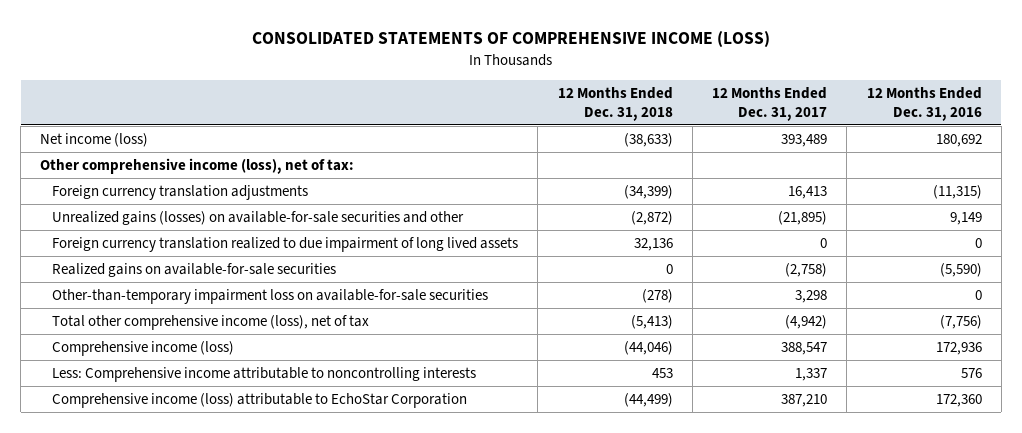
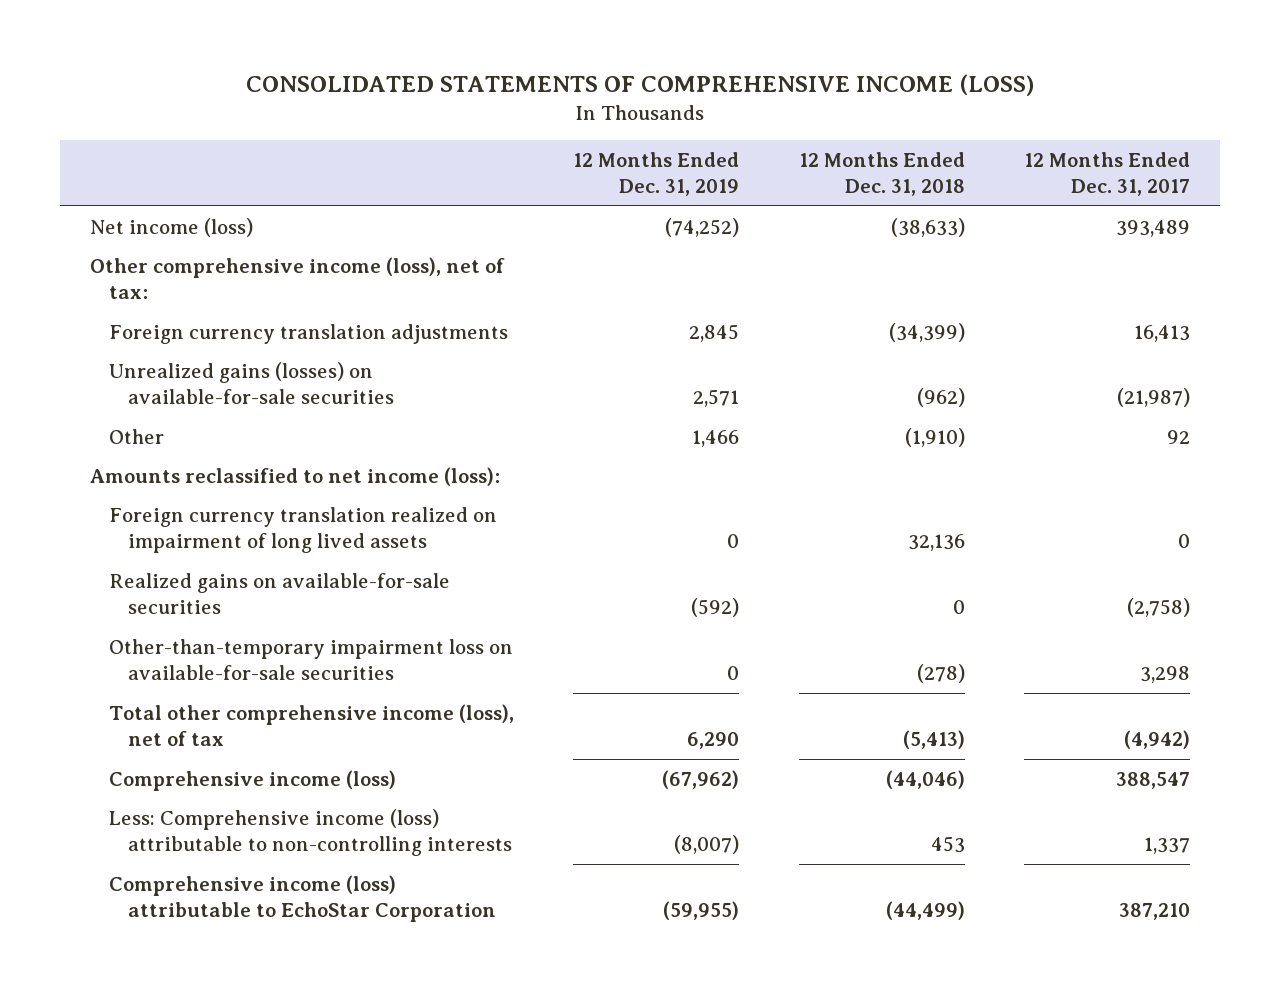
[866,86,982,121] 12 Months Ended Dec. 31, 2016 -> none
none -> [573,151,740,197] 12 Months Ended Dec. 31, 2019
[52,210,465,225] Unrealized gains (losses) on available-for-sale securities and other -> [108,361,394,405] Unrealized gains (losses) on available-for-sale securities
[630,210,673,225] (2,872) -> [916,388,965,408] (962)
[778,210,828,225] (21,895) -> [1117,388,1191,408] (21,987)
none -> [108,428,164,444] Other
none -> [89,466,500,486] Amounts reclassified to net income (loss):
[52,236,519,252] Foreign currency translation realized to due impairment of long lived assets -> [108,506,497,554] Foreign currency translation realized on impairment of long lived assets
[52,366,477,382] Less: Comprehensive income attributable to noncontrolling interests -> [108,808,512,857] Less: Comprehensive income (loss) attributable to non-controlling interests

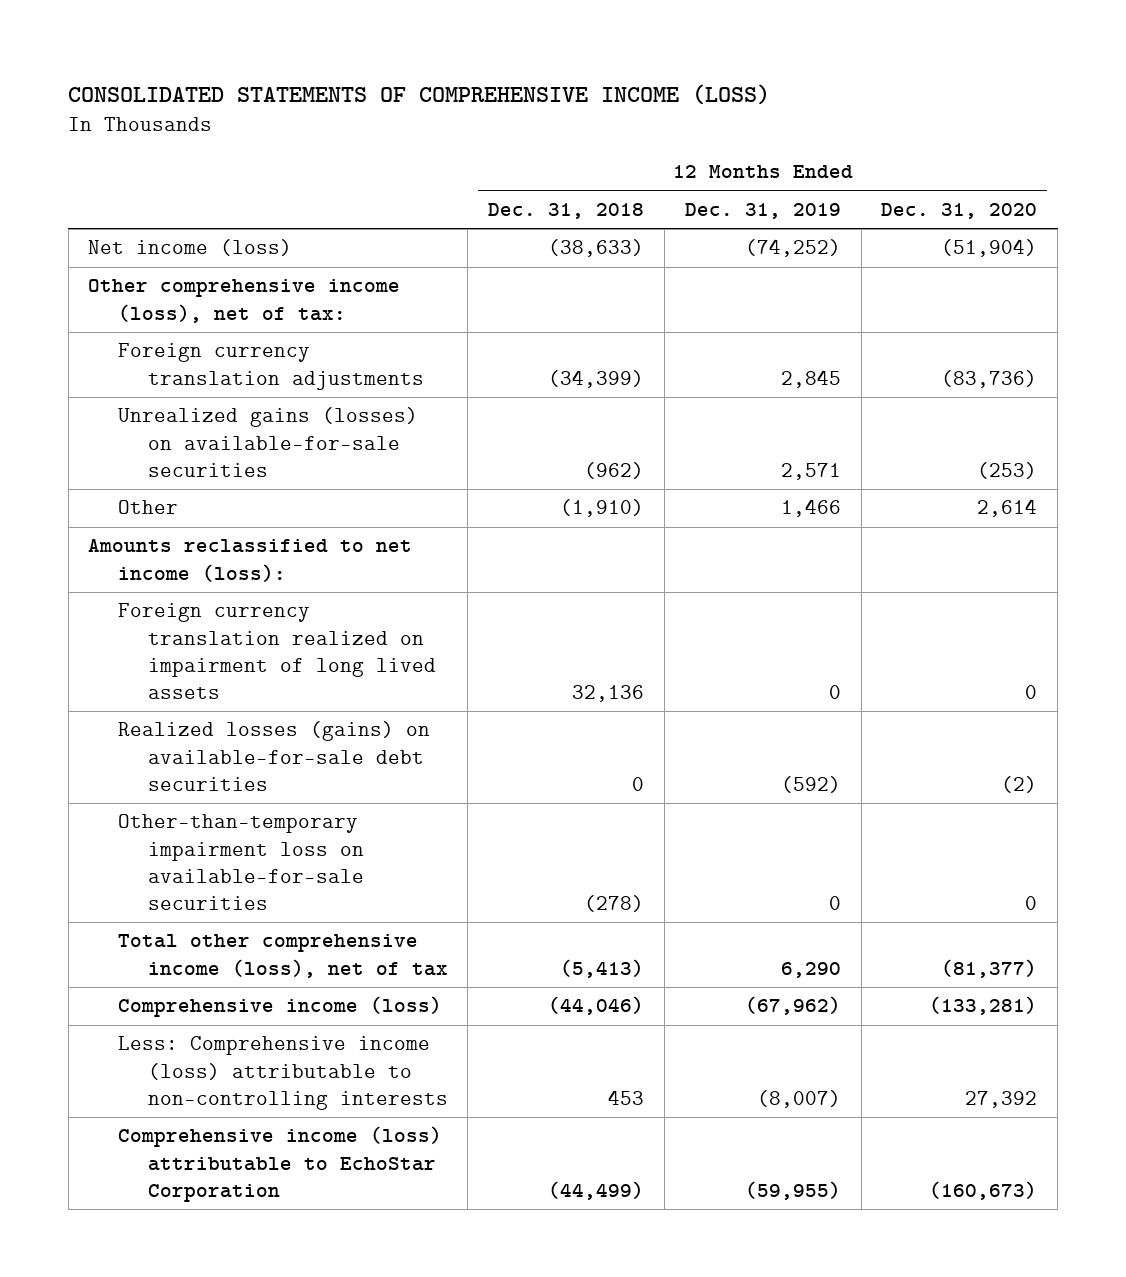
[1024,151,1191,197] 12 Months Ended Dec. 31, 2017 -> none
none -> [881,202,1038,219] Dec. 31, 2020
[108,572,450,615] Realized gains on available-for-sale securities -> [118,721,431,791] Realized losses (gains) on available-for-sale debt securities

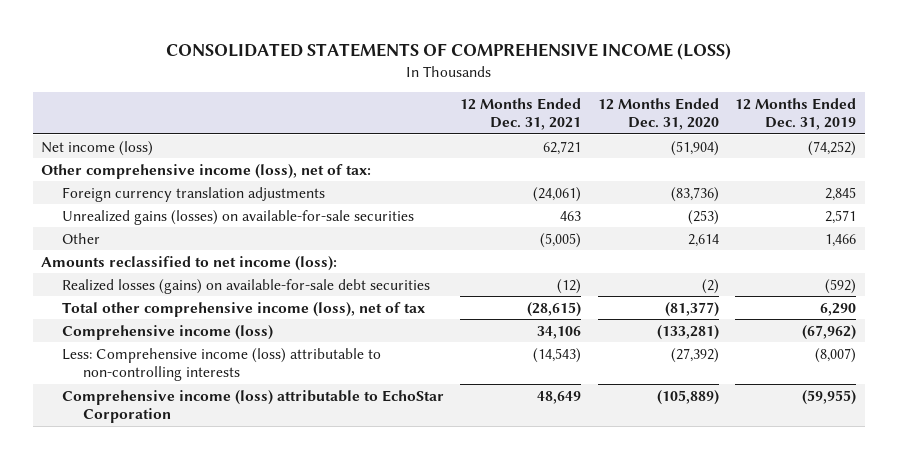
[488,202,645,219] Dec. 31, 2018 -> none
none -> [460,98,582,131] 12 Months Ended Dec. 31, 2021
[118,603,436,699] Foreign currency translation realized on impairment of long lived assets -> none
[118,814,364,910] Other-than-temporary impairment loss on available-for-sale securities -> none
[965,1090,1038,1108] 27,392 -> [670,347,719,363] (27,392)
[929,1180,1038,1200] (160,673) -> [656,389,719,405] (105,889)

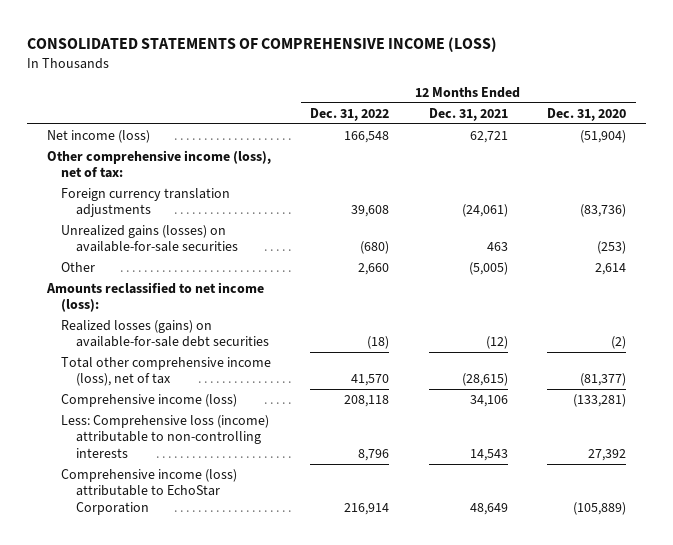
[735,98,857,131] 12 Months Ended Dec. 31, 2019 -> none
none -> [310,107,390,121] Dec. 31, 2022
[61,347,381,381] Less: Comprehensive income (loss) attributable to non-controlling interests -> [61,415,270,458] Less: Comprehensive loss (income) attributable to non-controlling interests
[533,347,582,363] (14,543) -> [469,448,508,461] 14,543
[670,347,719,363] (27,392) -> [587,448,626,461] 27,392

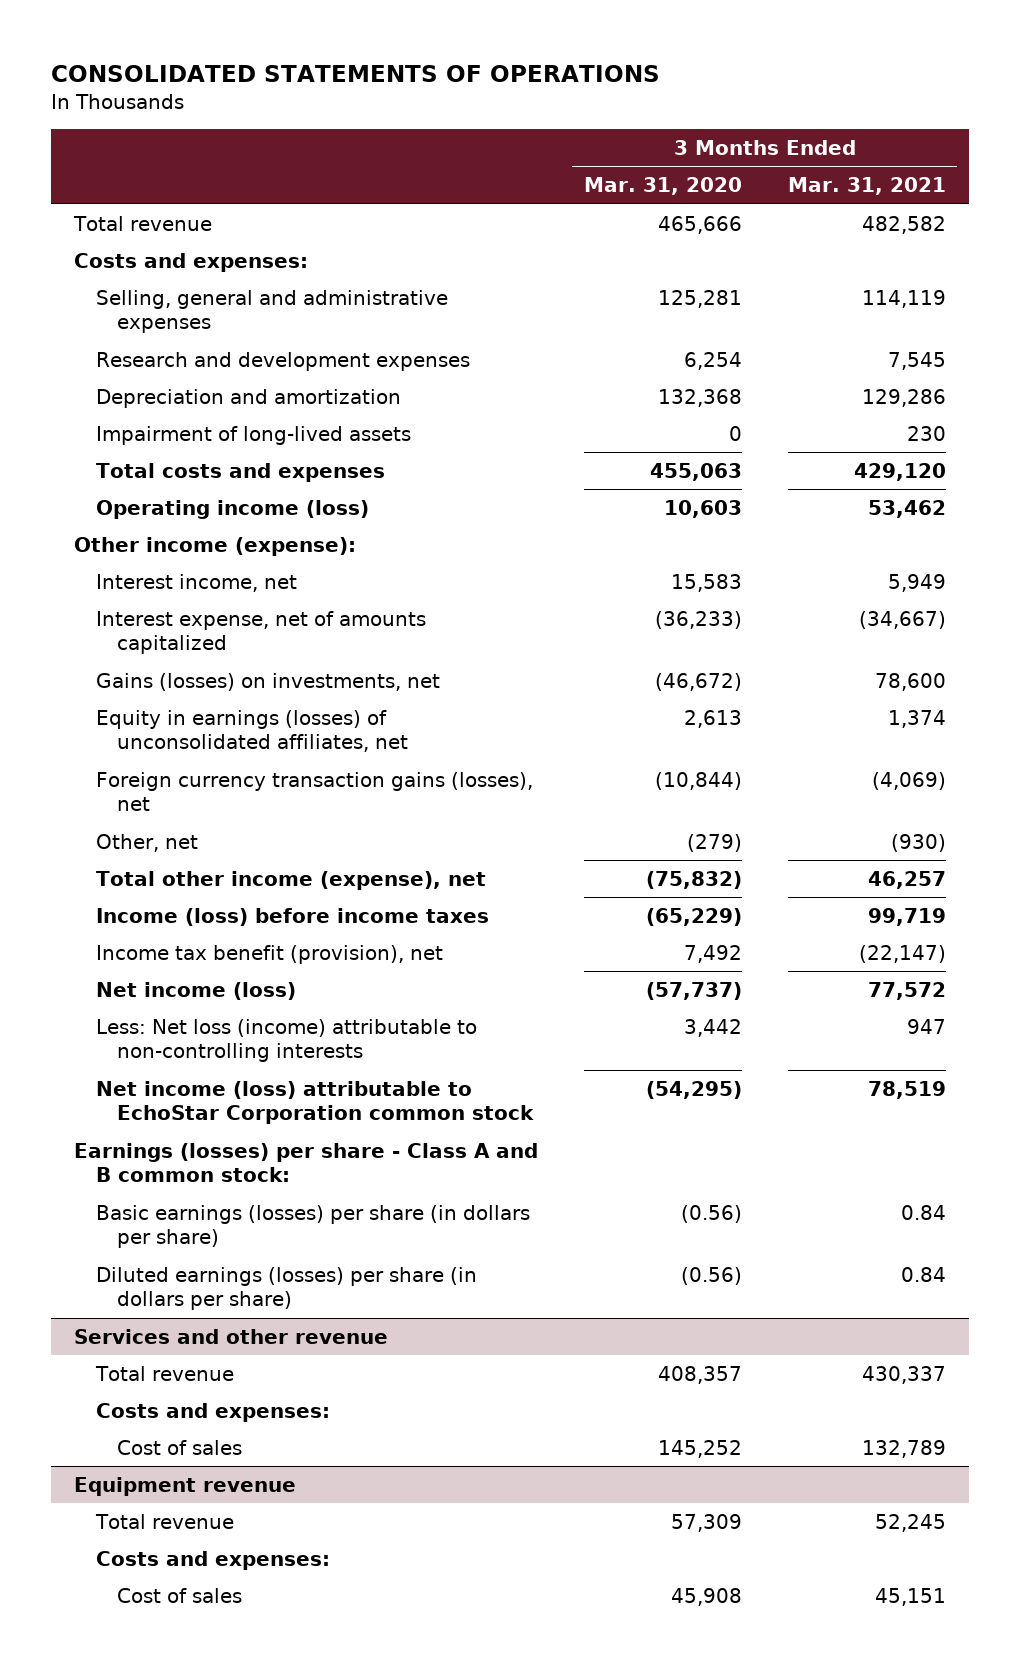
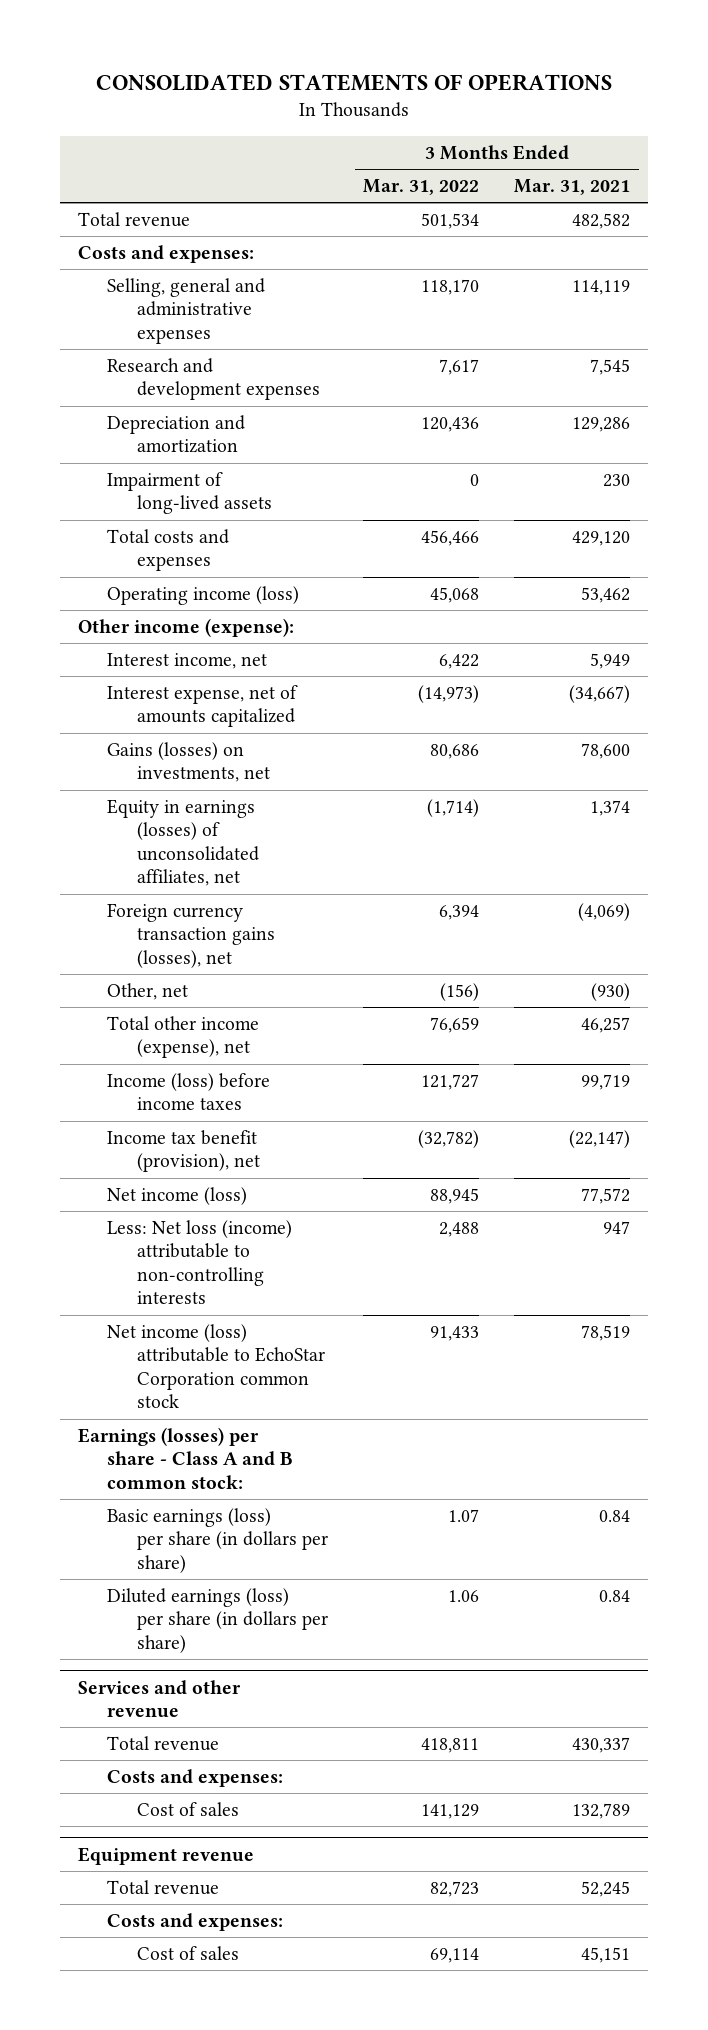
[583,177,742,196] Mar. 31, 2020 -> none
none -> [363,179,480,196] Mar. 31, 2022
[95,1205,530,1249] Basic earnings (losses) per share (in dollars per share) -> [107,1507,329,1573] Basic earnings (loss) per share (in dollars per share)
[95,1267,477,1311] Diluted earnings (losses) per share (in dollars per share) -> [107,1587,329,1653] Diluted earnings (loss) per share (in dollars per share)

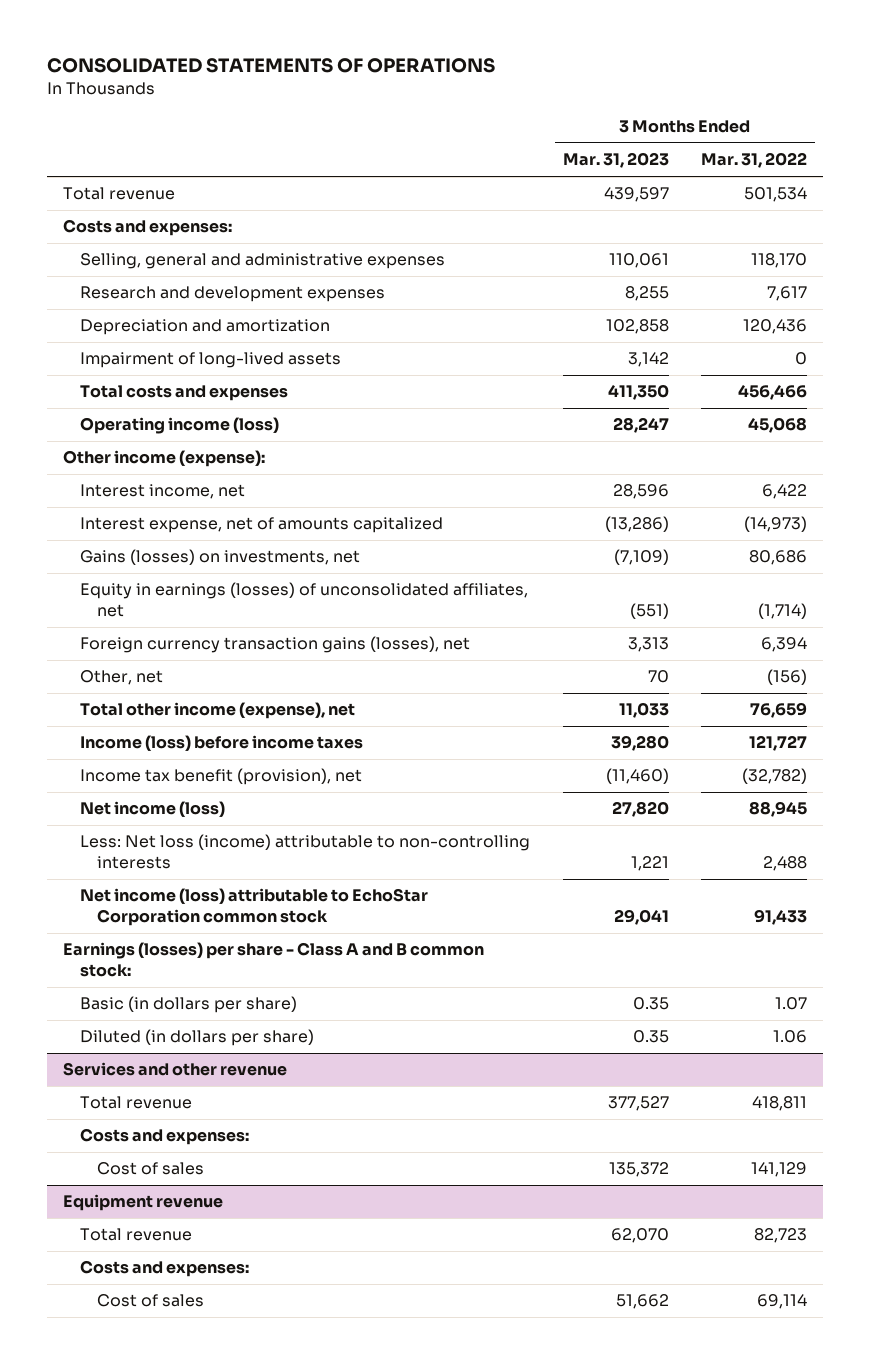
[514,179,631,196] Mar. 31, 2021 -> none
none -> [562,152,669,169] Mar. 31, 2023
[107,1507,329,1573] Basic earnings (loss) per share (in dollars per share) -> [80,996,298,1014] Basic (in dollars per share)
[107,1587,329,1653] Diluted earnings (loss) per share (in dollars per share) -> [80,1029,315,1047] Diluted (in dollars per share)

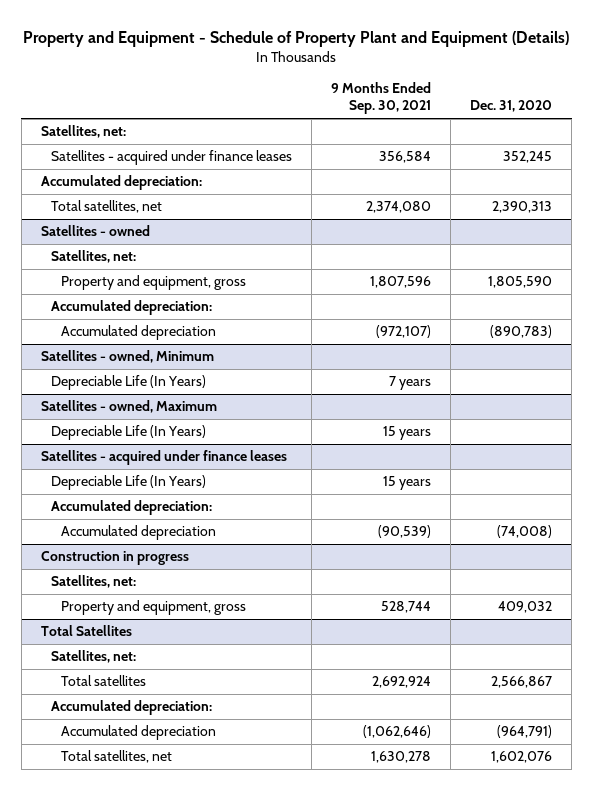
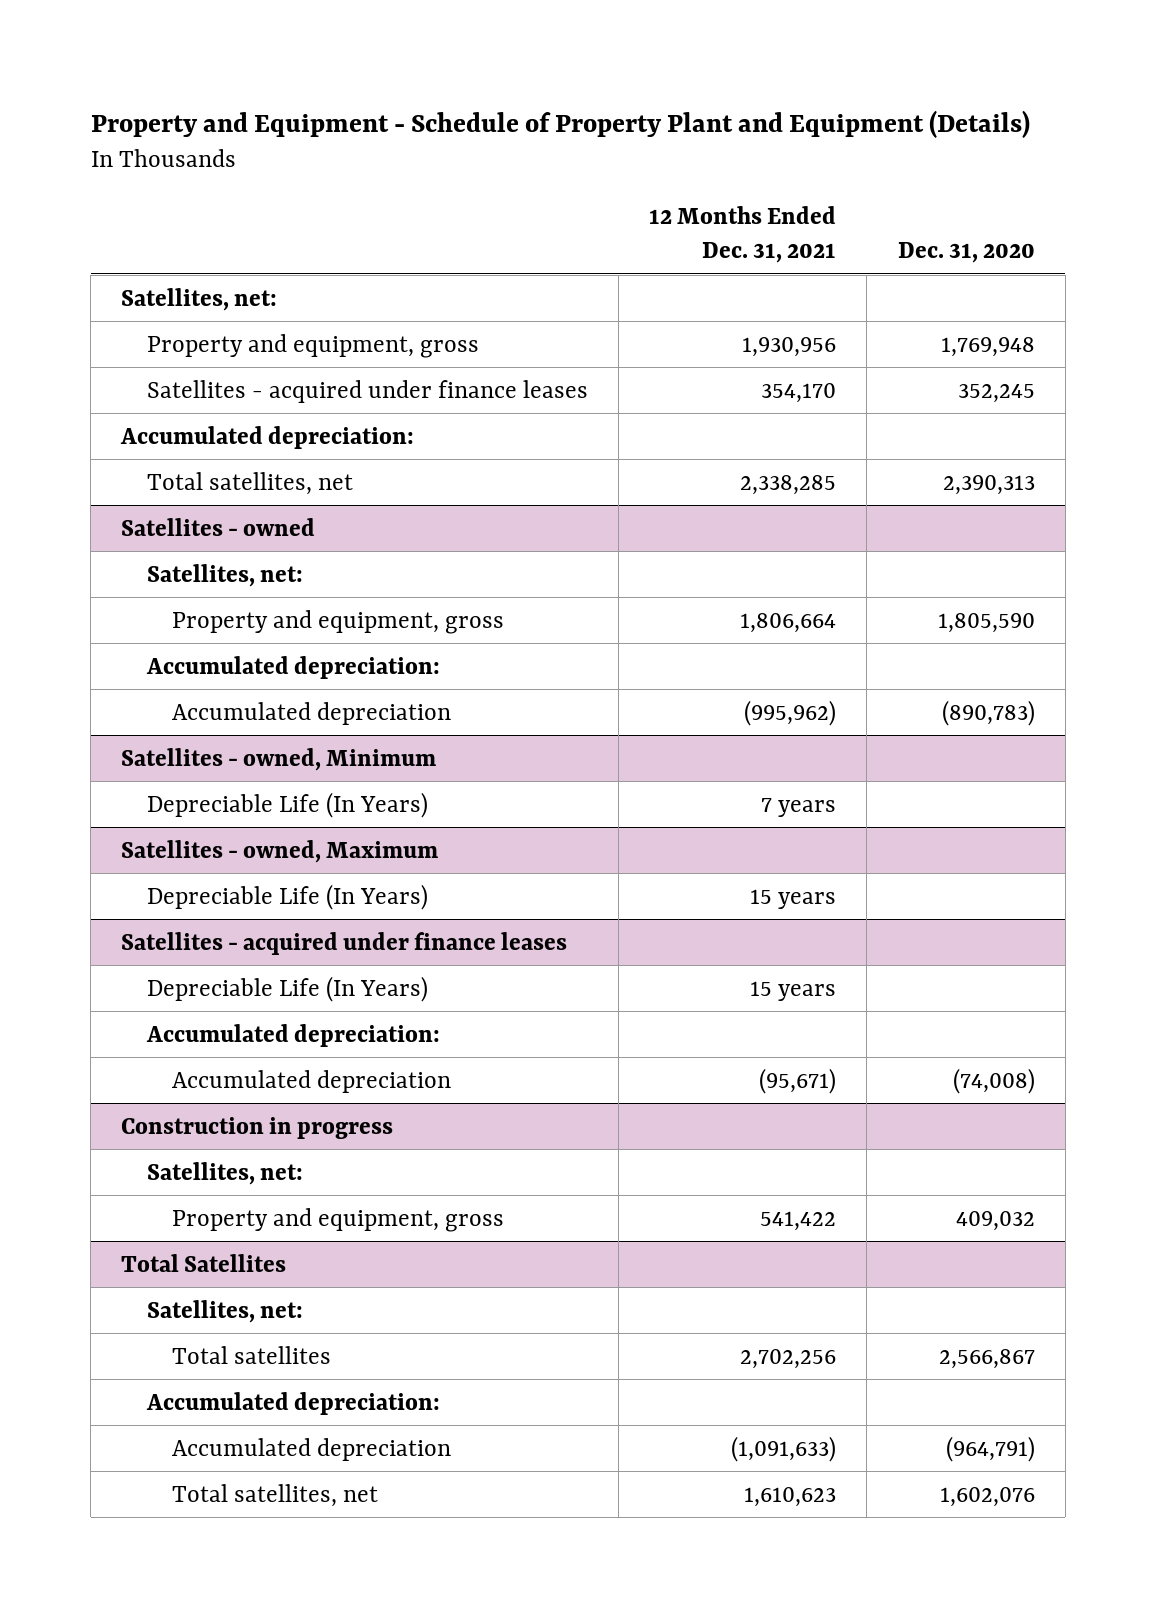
[331,82,432,115] 9 Months Ended Sep. 30, 2021 -> none
none -> [649,206,837,264] 12 Months Ended Dec. 31, 2021
none -> [146,333,479,358] Property and equipment, gross

